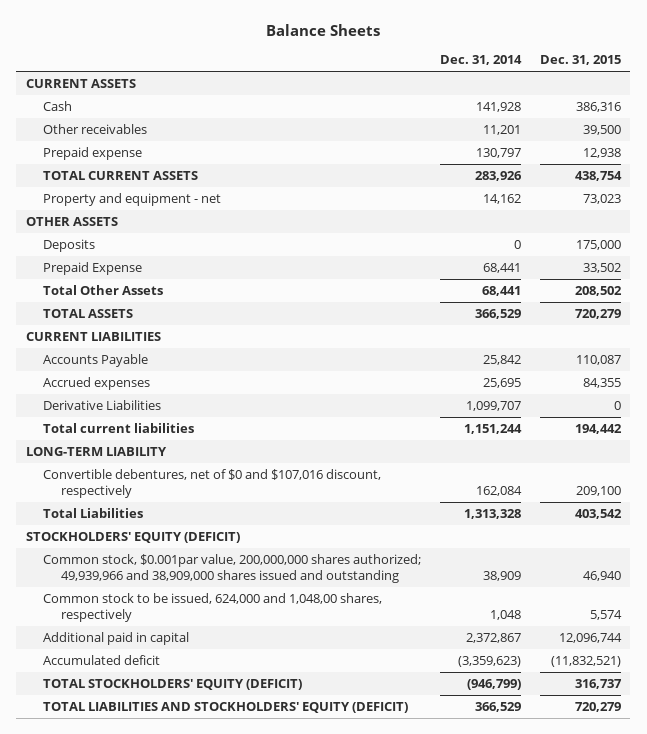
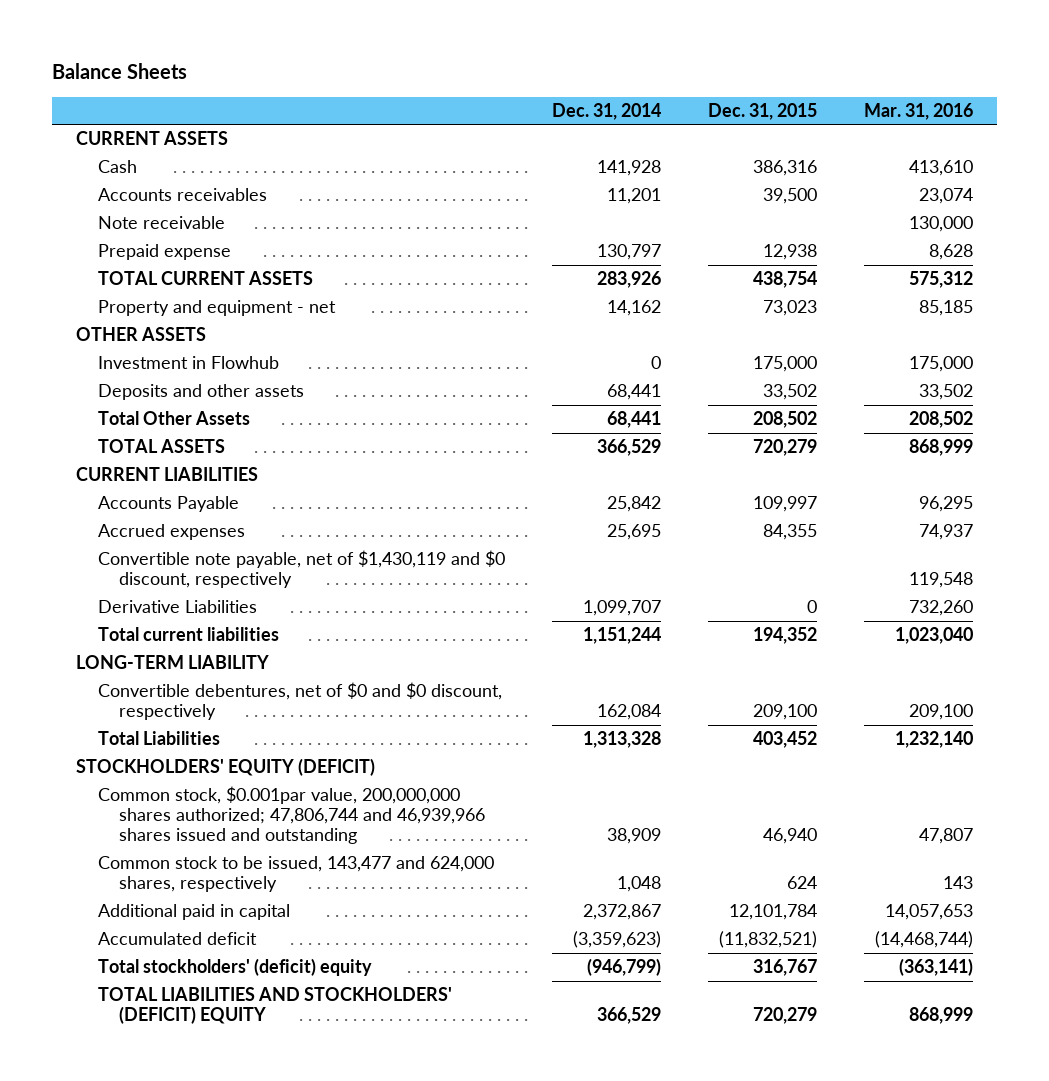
none -> [864,102,974,120] Mar. 31, 2016
[43,123,148,134] Other receivables -> [97,188,267,202] Accounts receivables
none -> [97,216,225,230] Note receivable
[43,261,143,275] Prepaid Expense -> none
none -> [97,356,279,370] Investment in Flowhub
[43,238,96,252] Deposits -> [97,384,304,401] Deposits and other assets
[514,239,522,249] 0 -> [606,384,661,401] 68,441
[576,239,622,250] 175,000 -> [763,384,818,401] 33,502
[576,354,622,365] 110,087 -> [753,496,818,513] 109,997
none -> [97,550,505,589] Convertible note payable, net of $1,430,119 and $0 discount, respectively
[575,423,623,434] 194,442 -> [753,627,818,645] 194,352
[43,468,382,498] Convertible debentures, net of $0 and $107,016 discount, respectively -> [97,682,502,721] Convertible debentures, net of $0 and $0 discount, respectively
[575,508,623,519] 403,542 -> [753,731,818,749] 403,452
[43,553,422,583] Common stock, $0.001par value, 200,000,000 shares authorized; 49,939,966 and 38,909,000 shares issued and outstanding -> [97,786,486,845] Common stock, $0.001par value, 200,000,000 shares authorized; 47,806,744 and 46,939,966 shares issued and outstanding
[43,592,383,622] Common stock to be issued, 624,000 and 1,048,00 shares, respectively -> [97,856,494,893] Common stock to be issued, 143,477 and 624,000 shares, respectively
[590,609,623,620] 5,574 -> [787,876,818,890] 624
[559,632,623,643] 12,096,744 -> [729,904,818,921] 12,101,784
[43,678,303,690] TOTAL STOCKHOLDERS' EQUITY (DEFICIT) -> [97,958,372,977] Total stockholders' (deficit) equity
[575,678,623,689] 316,737 -> [753,959,818,977] 316,767
[43,701,409,713] TOTAL LIABILITIES AND STOCKHOLDERS' EQUITY (DEFICIT) -> [97,987,452,1025] TOTAL LIABILITIES AND STOCKHOLDERS' (DEFICIT) EQUITY

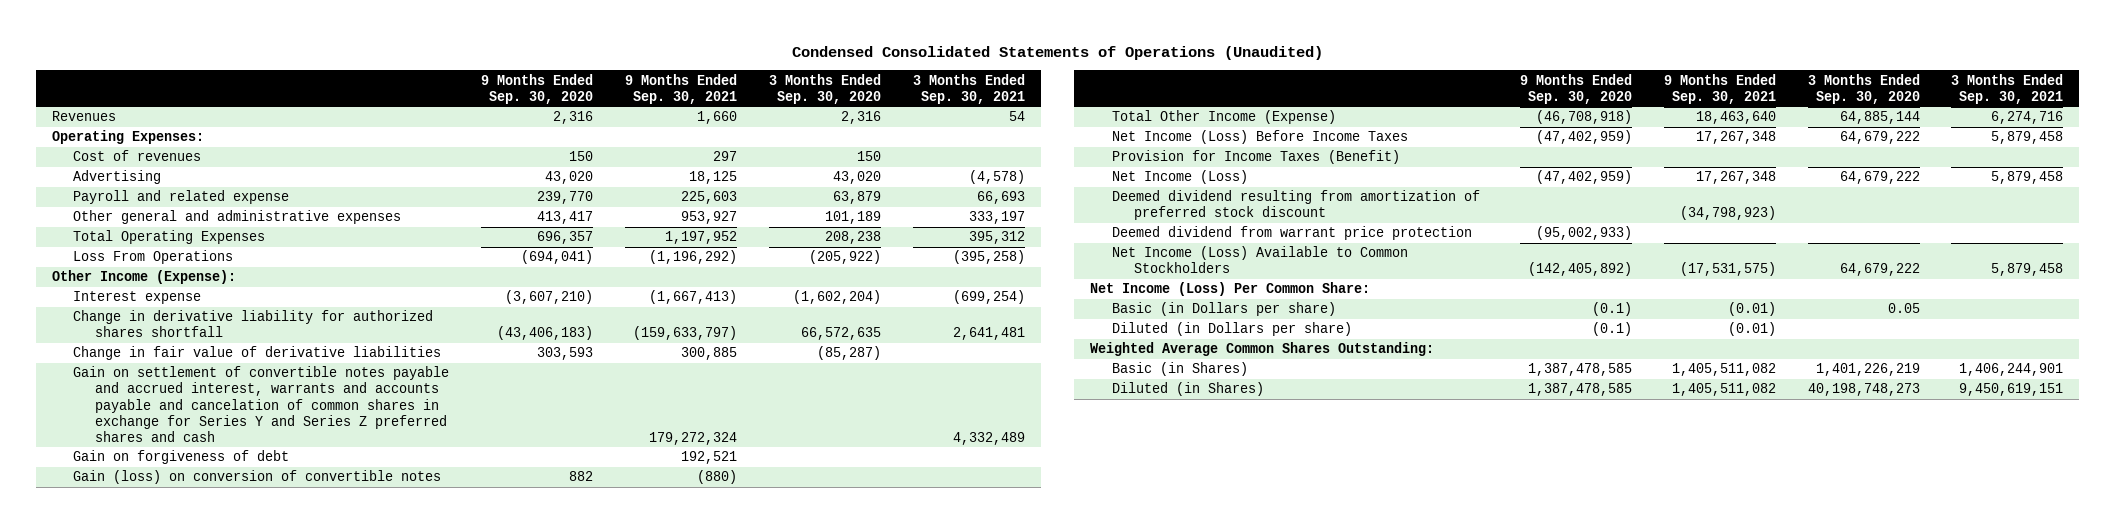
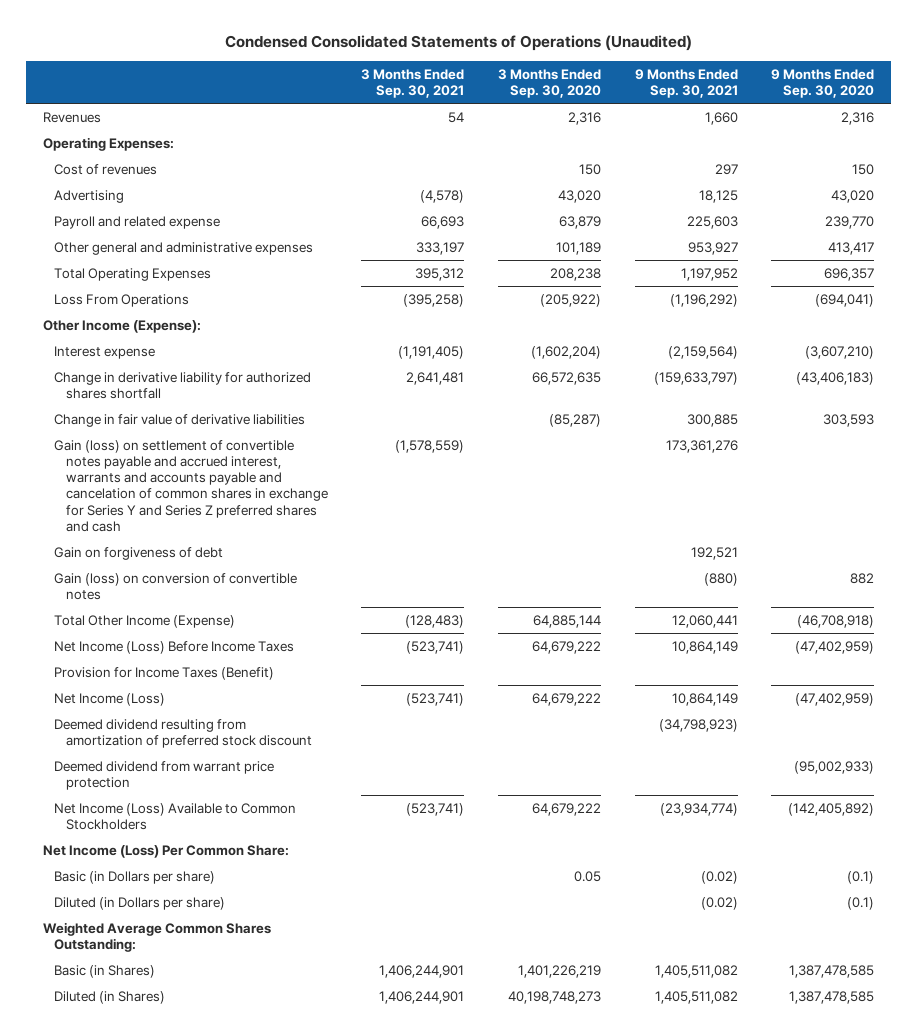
[648,290,737,305] (1,667,413) -> [667,345,738,359] (2,159,564)
[952,290,1025,305] (699,254) -> [398,345,465,359] (1,191,405)
[73,366,450,443] Gain on settlement of convertible notes payable and accrued interest, warrants and accounts payable and cancelation of common shares in exchange for Series Y and Series Z preferred shares and cash -> [54,439,328,532] Gain (loss) on settlement of convertible notes payable and accrued interest, warrants and accounts payable and cancelation of common shares in exchange for Series Y and Series Z preferred shares and cash
[648,432,737,446] 179,272,324 -> [665,439,738,453] 173,361,276
[952,432,1025,446] 4,332,489 -> [395,439,465,453] (1,578,559)
[1695,111,1776,125] 18,463,640 -> [671,614,738,628] 12,060,441
[1991,111,2064,125] 6,274,716 -> [405,614,465,628] (128,483)
[1695,131,1776,145] 17,267,348 -> [671,640,738,654] 10,864,149
[1991,131,2064,145] 5,879,458 -> [406,640,465,654] (523,741)
[1695,171,1776,185] 17,267,348 -> [671,692,738,706] 10,864,149
[1991,171,2064,185] 5,879,458 -> [406,692,465,706] (523,741)
[1679,262,1776,277] (17,531,575) -> [659,802,738,816] (23,934,774)
[1991,263,2064,277] 5,879,458 -> [406,802,465,816] (523,741)
[1727,302,1776,317] (0.01) -> [700,870,738,884] (0.02)
[1727,322,1776,337] (0.01) -> [700,896,738,910] (0.02)
[1959,383,2064,397] 9,450,619,151 -> [379,990,465,1004] 1,406,244,901

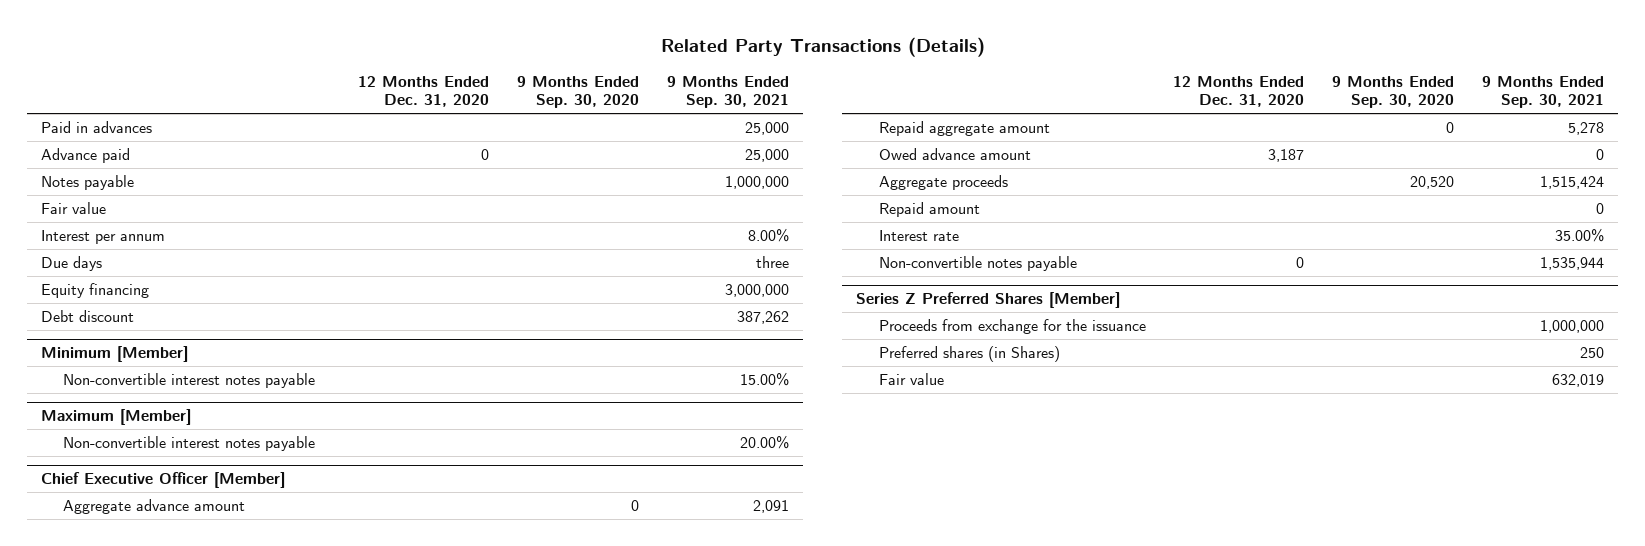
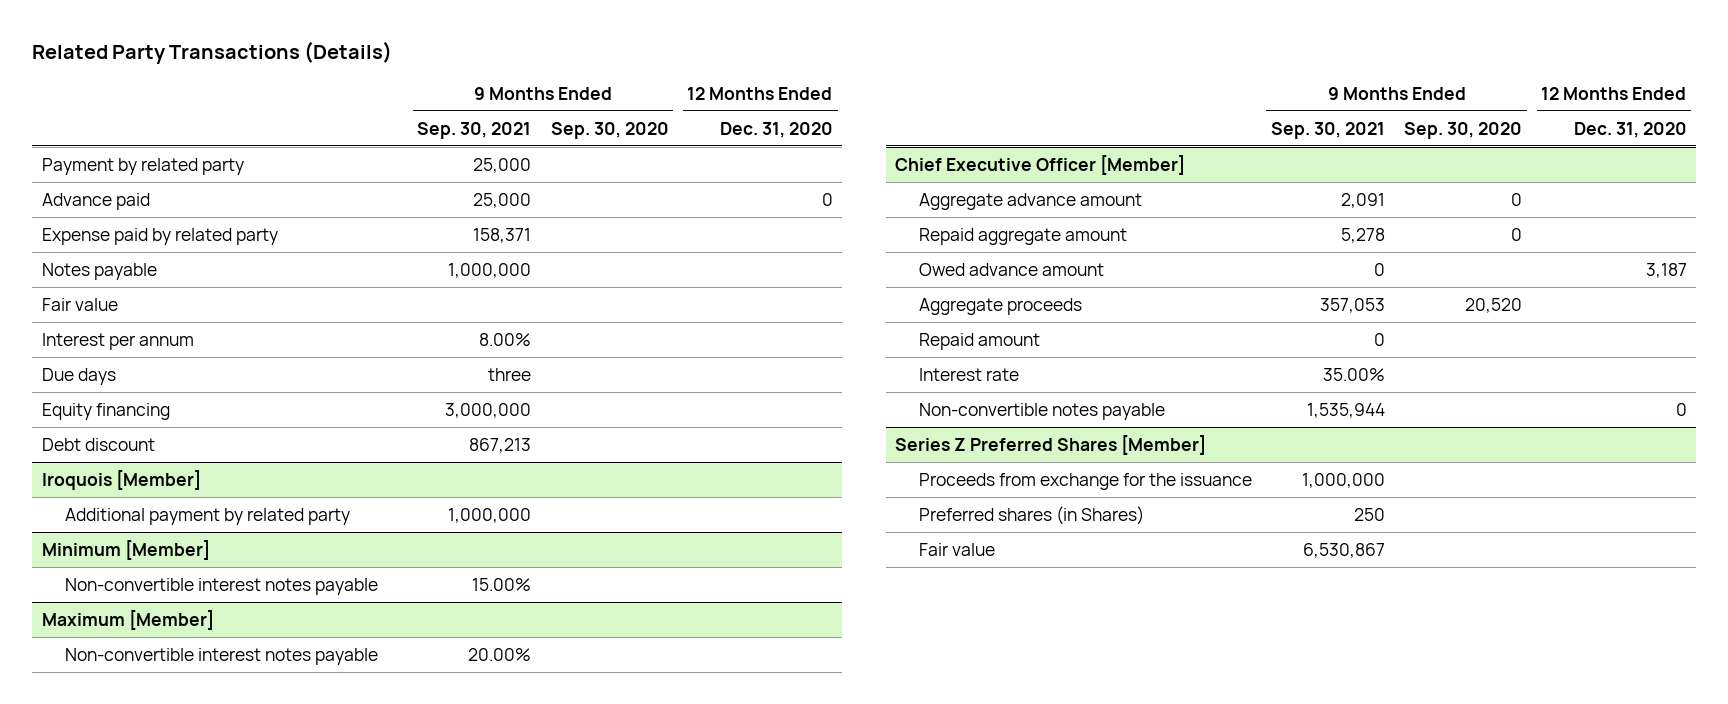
[40,121,152,134] Paid in advances -> [41,157,244,175] Payment by related party
none -> [41,227,278,245] Expense paid by related party
[736,311,789,325] 387,262 -> [469,437,532,453] 867,213
none -> [41,469,201,490] Iroquois [Member]
none -> [65,507,351,525] Additional payment by related party
[1540,176,1605,190] 1,515,424 -> [1320,297,1386,313] 357,053
[1552,374,1605,388] 632,019 -> [1303,542,1386,558] 6,530,867

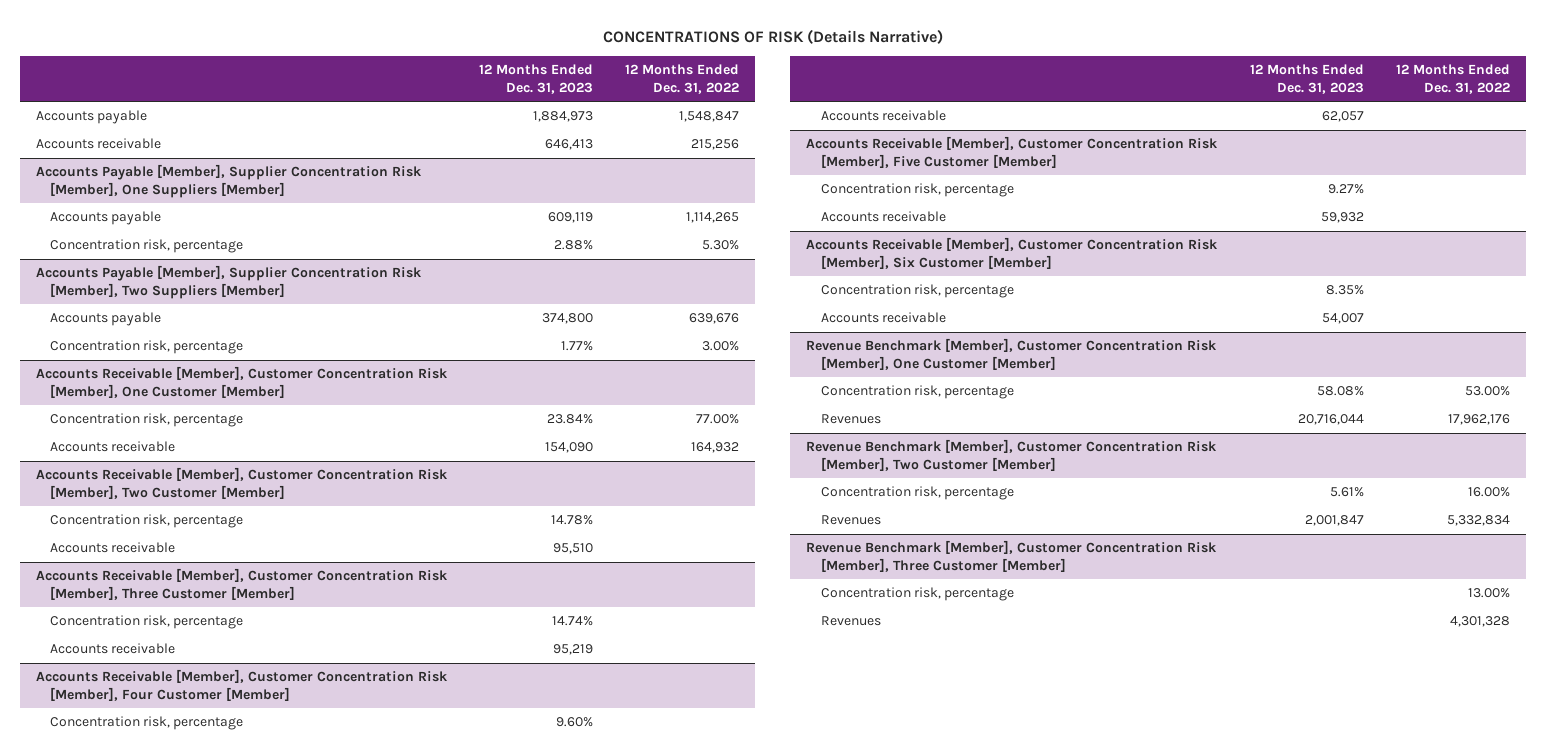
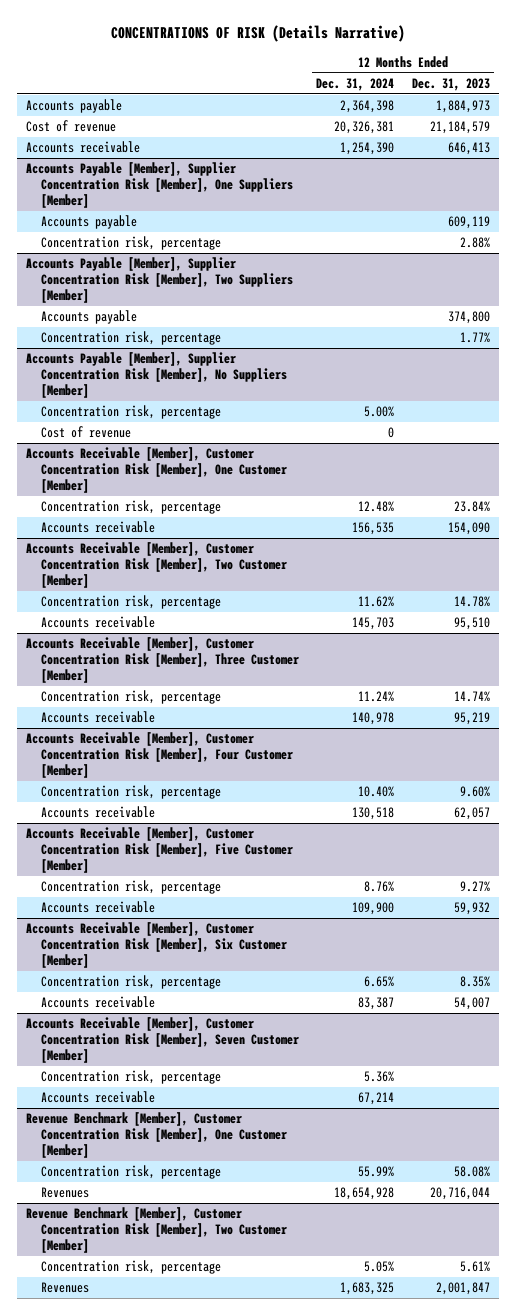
[625,64,740,94] 12 Months Ended Dec. 31, 2022 -> none
none -> [316,78,395,92] Dec. 31, 2024
none -> [26,120,117,133] Cost of revenue
none -> [26,352,287,399] Accounts Payable [Member], Supplier Concentration Risk [Member], No Suppliers [Member]
none -> [40,405,221,420] Concentration risk, percentage
none -> [40,426,131,439] Cost of revenue
none -> [26,1017,299,1064] Accounts Receivable [Member], Customer Concentration Risk [Member], Seven Customer [Member]
none -> [40,1070,221,1085] Concentration risk, percentage
none -> [40,1091,155,1104] Accounts receivable
[806,540,1218,572] Revenue Benchmark [Member], Customer Concentration Risk [Member], Three Customer [Member] -> none
[820,587,1014,602] Concentration risk, percentage -> none
[820,616,881,627] Revenues -> none

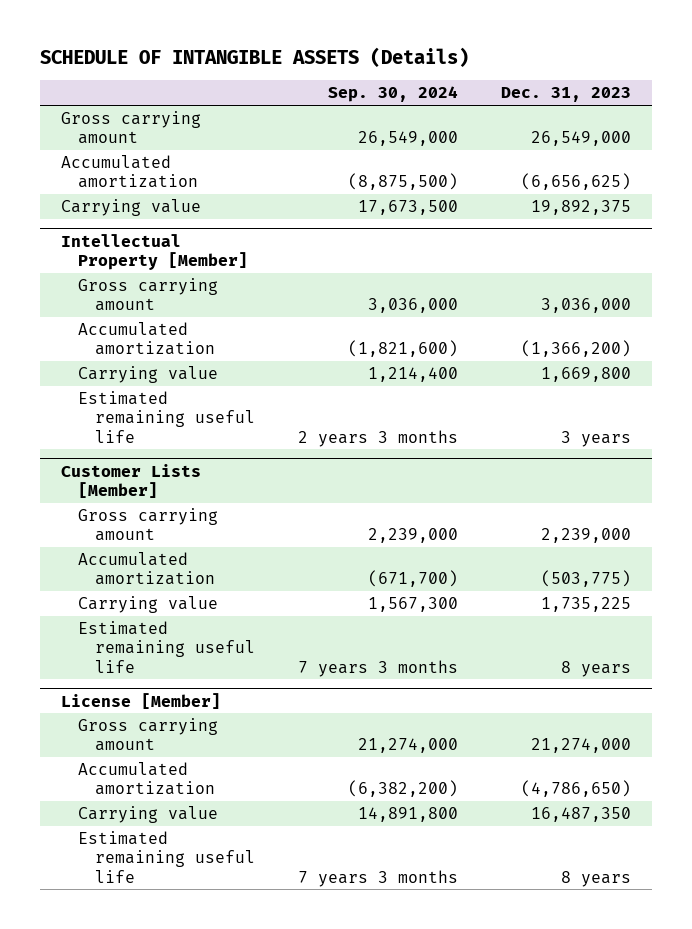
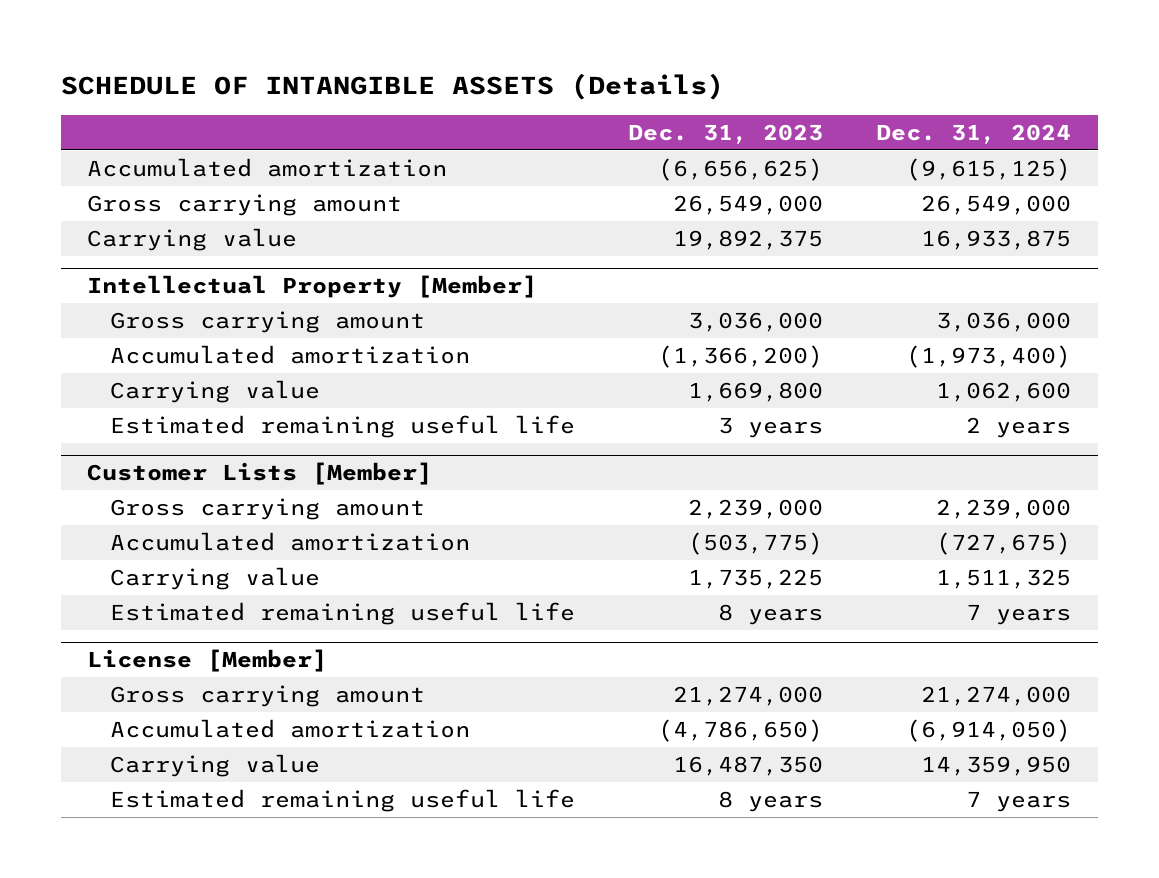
[328,86,459,103] Sep. 30, 2024 -> none
none -> [876,124,1072,145] Dec. 31, 2024
[60,110,201,145] Gross carrying amount -> [87,193,403,216] Gross carrying amount

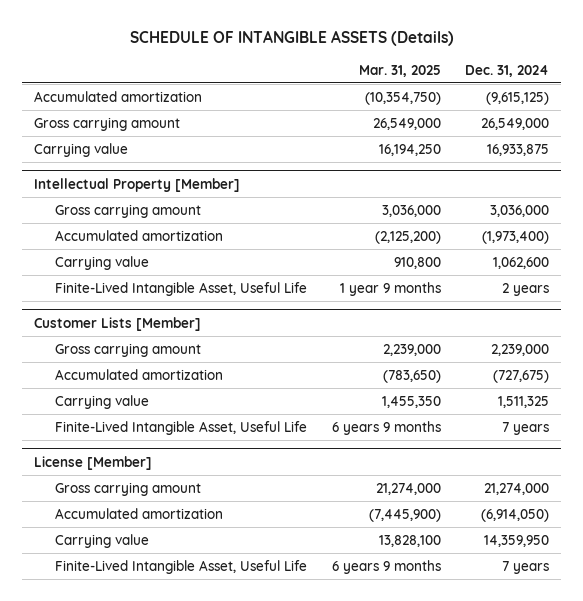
[628,124,824,145] Dec. 31, 2023 -> none
none -> [358,64,441,77] Mar. 31, 2025
[109,414,575,438] Estimated remaining useful life -> [55,281,308,296] Finite-Lived Intangible Asset, Useful Life
[109,601,575,625] Estimated remaining useful life -> [55,420,308,435] Finite-Lived Intangible Asset, Useful Life
[109,788,575,812] Estimated remaining useful life -> [55,559,308,574] Finite-Lived Intangible Asset, Useful Life

